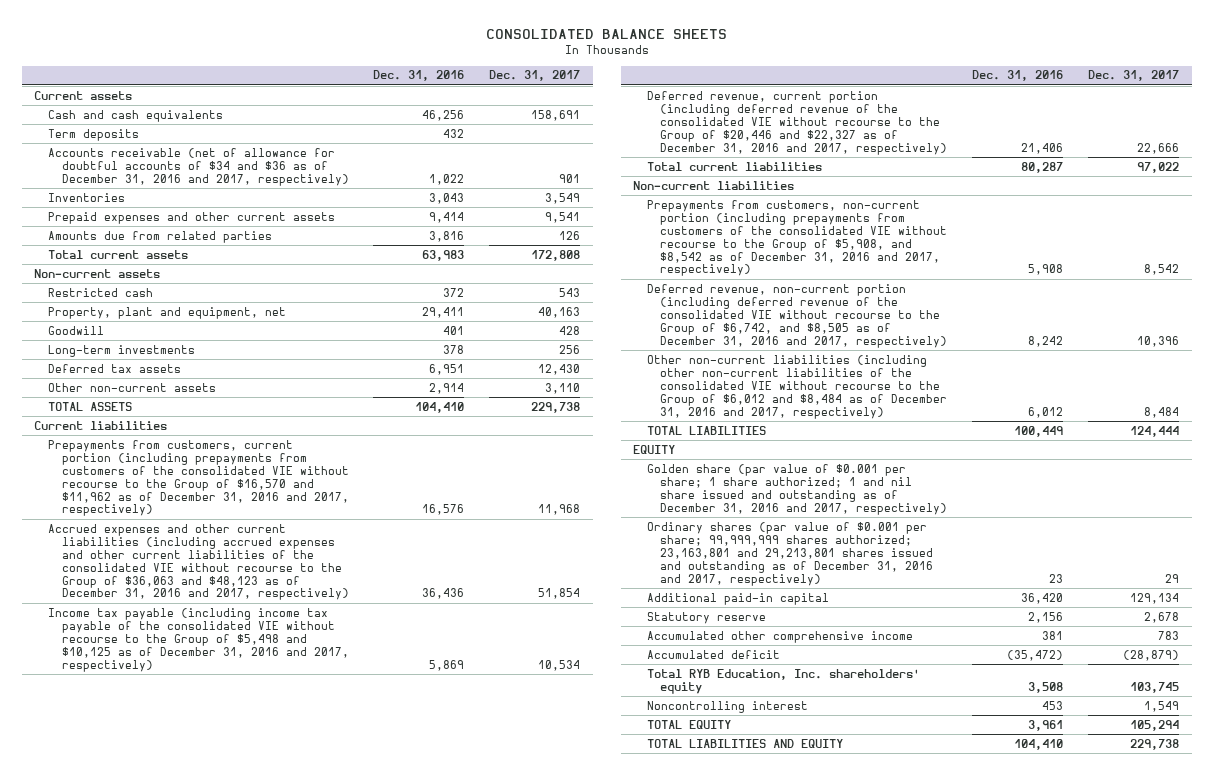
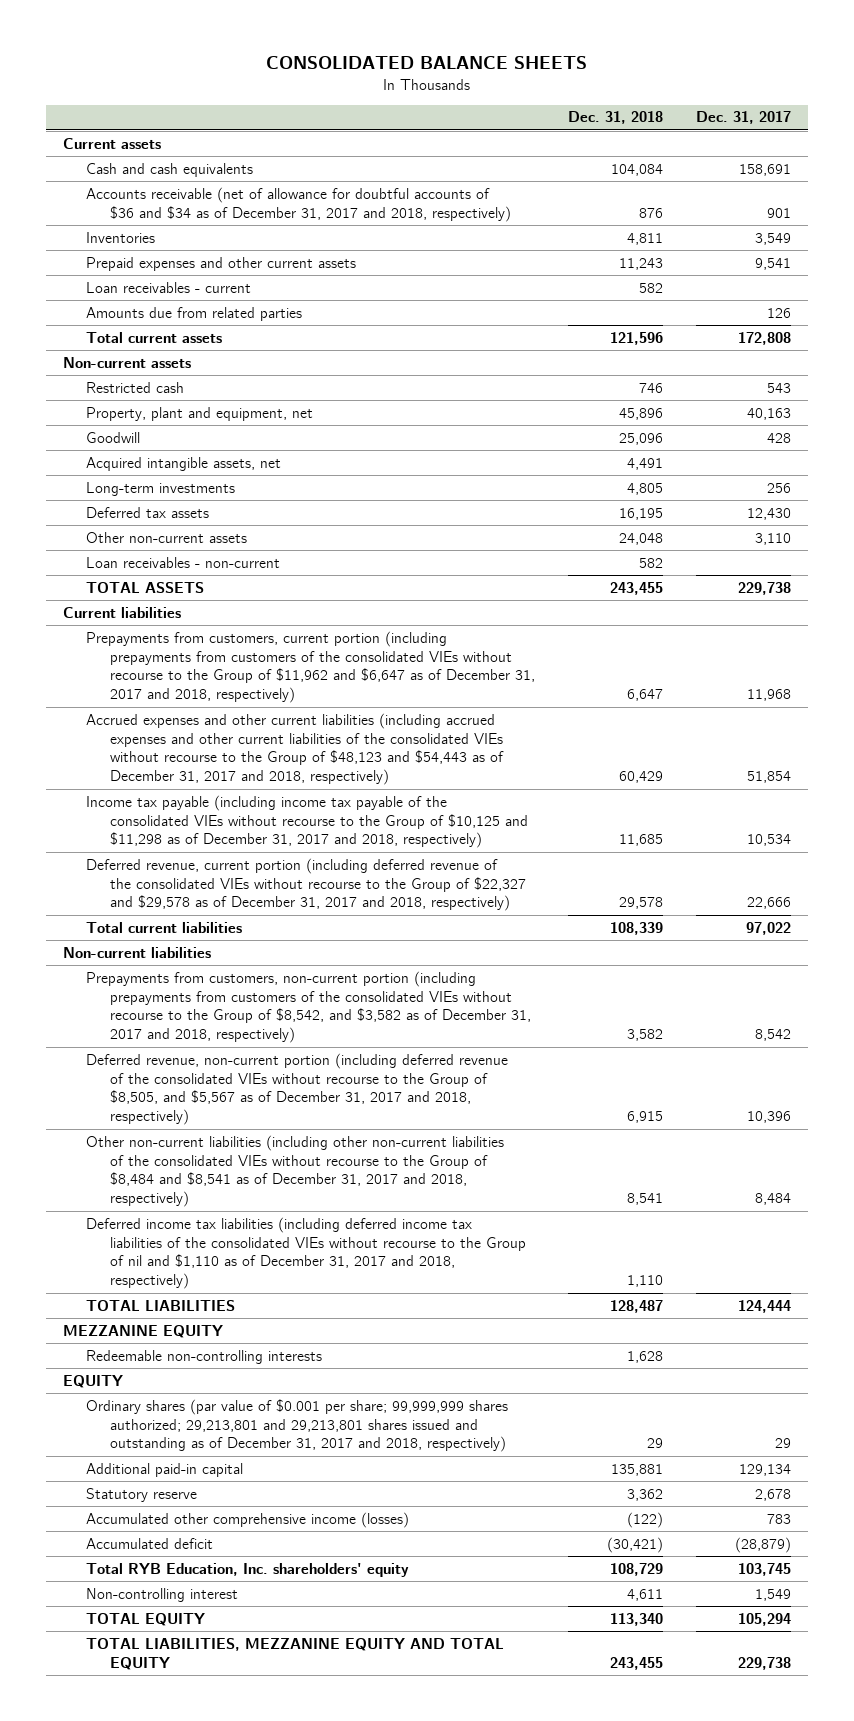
[373,70,465,82] Dec. 31, 2016 -> none
none -> [567,111,663,125] Dec. 31, 2018
[47,128,139,141] Term deposits -> none
[47,147,349,186] Accounts receivable (net of allowance for doubtful accounts of $34 and $36 as of December 31, 2016 and 2017, respectively) -> [86,186,511,222] Accounts receivable (net of allowance for doubtful accounts of $36 and $34 as of December 31, 2017 and 2018, respectively)
none -> [86,281,252,293] Loan receivables - current
none -> [86,456,282,471] Acquired intangible assets, net
none -> [86,556,281,568] Loan receivables - non-current
[47,439,349,517] Prepayments from customers, current portion (including prepayments from customers of the consolidated VIE without recourse to the Group of $16,570 and $11,962 as of December 31, 2016 and 2017, respectively) -> [86,630,535,704] Prepayments from customers, current portion (including prepayments from customers of the consolidated VIEs without recourse to the Group of $11,962 and $6,647 as of December 31, 2017 and 2018, respectively)
[47,523,349,601] Accrued expenses and other current liabilities (including accrued expenses and other current liabilities of the consolidated VIE without recourse to the Group of $36,063 and $48,123 as of December 31, 2016 and 2017, respectively) -> [86,712,504,786] Accrued expenses and other current liabilities (including accrued expenses and other current liabilities of the consolidated VIEs without recourse to the Group of $48,123 and $54,443 as of December 31, 2017 and 2018, respectively)
[47,607,349,672] Income tax payable (including income tax payable of the consolidated VIE without recourse to the Group of $5,498 and $10,125 as of December 31, 2016 and 2017, respectively) -> [86,794,528,849] Income tax payable (including income tax payable of the consolidated VIEs without recourse to the Group of $10,125 and $11,298 as of December 31, 2017 and 2018, respectively)
[646,90,948,155] Deferred revenue, current portion (including deferred revenue of the consolidated VIE without recourse to the Group of $20,446 and $22,327 as of December 31, 2016 and 2017, respectively) -> [86,857,526,912] Deferred revenue, current portion (including deferred revenue of the consolidated VIEs without recourse to the Group of $22,327 and $29,578 as of December 31, 2017 and 2018, respectively)
[646,199,948,277] Prepayments from customers, non-current portion (including prepayments from customers of the consolidated VIE without recourse to the Group of $5,908, and $8,542 as of December 31, 2016 and 2017, respectively) -> [86,970,531,1044] Prepayments from customers, non-current portion (including prepayments from customers of the consolidated VIEs without recourse to the Group of $8,542, and $3,582 as of December 31, 2017 and 2018, respectively)
[646,283,948,348] Deferred revenue, non-current portion (including deferred revenue of the consolidated VIE without recourse to the Group of $6,742, and $8,505 as of December 31, 2016 and 2017, respectively) -> [86,1052,509,1126] Deferred revenue, non-current portion (including deferred revenue of the consolidated VIEs without recourse to the Group of $8,505, and $5,567 as of December 31, 2017 and 2018, respectively)
[646,354,948,419] Other non-current liabilities (including other non-current liabilities of the consolidated VIE without recourse to the Group of $6,012 and $8,484 as of December 31, 2016 and 2017, respectively) -> [86,1134,505,1208] Other non-current liabilities (including other non-current liabilities of the consolidated VIEs without recourse to the Group of $8,484 and $8,541 as of December 31, 2017 and 2018, respectively)
none -> [86,1216,526,1290] Deferred income tax liabilities (including deferred income tax liabilities of the consolidated VIEs without recourse to the Group of nil and $1,110 as of December 31, 2017 and 2018, respectively)
none -> [62,1324,223,1338] MEZZANINE EQUITY
none -> [86,1349,323,1364] Redeemable non-controlling interests
[646,463,948,515] Golden share (par value of $0.001 per share; 1 share authorized; 1 and nil share issued and outstanding as of December 31, 2016 and 2017, respectively) -> none
[646,521,934,586] Ordinary shares (par value of $0.001 per share; 99,999,999 shares authorized; 23,163,801 and 29,213,801 shares issued and outstanding as of December 31, 2016 and 2017, respectively) -> [86,1398,509,1453] Ordinary shares (par value of $0.001 per share; 99,999,999 shares authorized; 29,213,801 and 29,213,801 shares issued and outstanding as of December 31, 2017 and 2018, respectively)
[646,630,913,643] Accumulated other comprehensive income -> [86,1511,410,1528] Accumulated other comprehensive income (losses)
[646,700,808,713] Noncontrolling interest -> [86,1587,239,1602] Non-controlling interest
[646,738,843,748] TOTAL LIABILITIES AND EQUITY -> [86,1637,505,1670] TOTAL LIABILITIES, MEZZANINE EQUITY AND TOTAL EQUITY

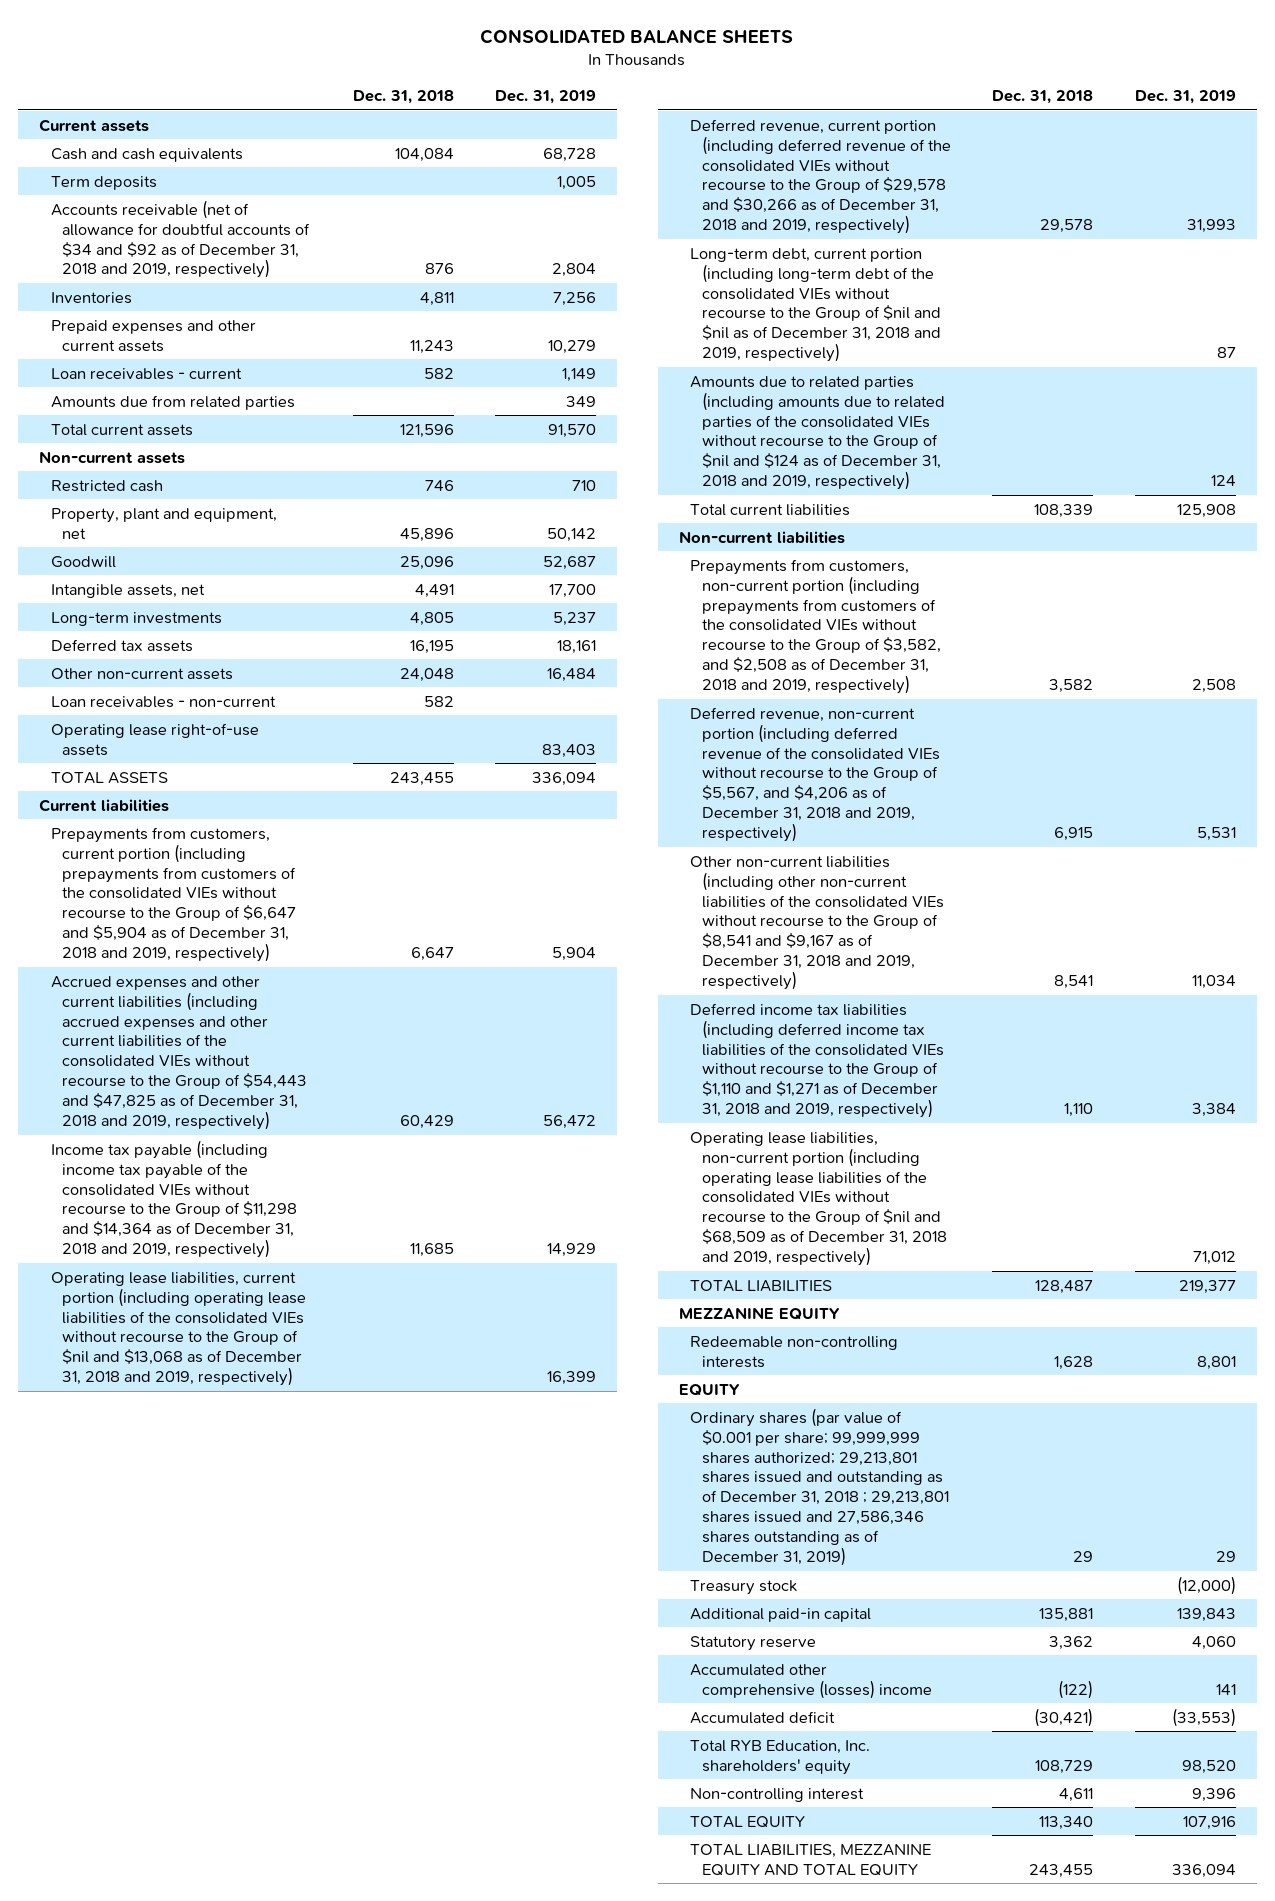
[696,111,792,125] Dec. 31, 2017 -> none
none -> [495,90,597,105] Dec. 31, 2019
none -> [50,175,157,190] Term deposits
[86,186,511,222] Accounts receivable (net of allowance for doubtful accounts of $36 and $34 as of December 31, 2017 and 2018, respectively) -> [50,199,311,279] Accounts receivable (net of allowance for doubtful accounts of $34 and $92 as of December 31, 2018 and 2019, respectively)
[86,456,282,471] Acquired intangible assets, net -> [50,583,205,598] Intangible assets, net
none -> [50,722,259,756] Operating lease right-of-use assets
[86,630,535,704] Prepayments from customers, current portion (including prepayments from customers of the consolidated VIEs without recourse to the Group of $11,962 and $6,647 as of December 31, 2017 and 2018, respectively) -> [50,826,297,963] Prepayments from customers, current portion (including prepayments from customers of the consolidated VIEs without recourse to the Group of $6,647 and $5,904 as of December 31, 2018 and 2019, respectively)
[86,712,504,786] Accrued expenses and other current liabilities (including accrued expenses and other current liabilities of the consolidated VIEs without recourse to the Group of $48,123 and $54,443 as of December 31, 2017 and 2018, respectively) -> [50,975,308,1131] Accrued expenses and other current liabilities (including accrued expenses and other current liabilities of the consolidated VIEs without recourse to the Group of $54,443 and $47,825 as of December 31, 2018 and 2019, respectively)
[86,794,528,849] Income tax payable (including income tax payable of the consolidated VIEs without recourse to the Group of $10,125 and $11,298 as of December 31, 2017 and 2018, respectively) -> [50,1139,298,1259] Income tax payable (including income tax payable of the consolidated VIEs without recourse to the Group of $11,298 and $14,364 as of December 31, 2018 and 2019, respectively)
none -> [50,1271,307,1387] Operating lease liabilities, current portion (including operating lease liabilities of the consolidated VIEs without recourse to the Group of $nil and $13,068 as of December 31, 2018 and 2019, respectively)
[86,857,526,912] Deferred revenue, current portion (including deferred revenue of the consolidated VIEs without recourse to the Group of $22,327 and $29,578 as of December 31, 2017 and 2018, respectively) -> [690,118,951,235] Deferred revenue, current portion (including deferred revenue of the consolidated VIEs without recourse to the Group of $29,578 and $30,266 as of December 31, 2018 and 2019, respectively)
none -> [690,247,941,363] Long-term debt, current portion (including long-term debt of the consolidated VIEs without recourse to the Group of $nil and $nil as of December 31, 2018 and 2019, respectively)
none -> [690,375,945,491] Amounts due to related parties (including amounts due to related parties of the consolidated VIEs without recourse to the Group of $nil and $124 as of December 31, 2018 and 2019, respectively)
[86,970,531,1044] Prepayments from customers, non-current portion (including prepayments from customers of the consolidated VIEs without recourse to the Group of $8,542, and $3,582 as of December 31, 2017 and 2018, respectively) -> [690,558,941,695] Prepayments from customers, non-current portion (including prepayments from customers of the consolidated VIEs without recourse to the Group of $3,582, and $2,508 as of December 31, 2018 and 2019, respectively)
[86,1052,509,1126] Deferred revenue, non-current portion (including deferred revenue of the consolidated VIEs without recourse to the Group of $8,505, and $5,567 as of December 31, 2017 and 2018, respectively) -> [690,706,940,843] Deferred revenue, non-current portion (including deferred revenue of the consolidated VIEs without recourse to the Group of $5,567, and $4,206 as of December 31, 2018 and 2019, respectively)
[86,1134,505,1208] Other non-current liabilities (including other non-current liabilities of the consolidated VIEs without recourse to the Group of $8,484 and $8,541 as of December 31, 2017 and 2018, respectively) -> [690,855,944,991] Other non-current liabilities (including other non-current liabilities of the consolidated VIEs without recourse to the Group of $8,541 and $9,167 as of December 31, 2018 and 2019, respectively)
[86,1216,526,1290] Deferred income tax liabilities (including deferred income tax liabilities of the consolidated VIEs without recourse to the Group of nil and $1,110 as of December 31, 2017 and 2018, respectively) -> [690,1002,944,1119] Deferred income tax liabilities (including deferred income tax liabilities of the consolidated VIEs without recourse to the Group of $1,110 and $1,271 as of December 31, 2018 and 2019, respectively)
none -> [690,1131,947,1267] Operating lease liabilities, non-current portion (including operating lease liabilities of the consolidated VIEs without recourse to the Group of $nil and $68,509 as of December 31, 2018 and 2019, respectively)
[86,1398,509,1453] Ordinary shares (par value of $0.001 per share; 99,999,999 shares authorized; 29,213,801 and 29,213,801 shares issued and outstanding as of December 31, 2017 and 2018, respectively) -> [690,1407,949,1567] Ordinary shares (par value of $0.001 per share; 99,999,999 shares authorized; 29,213,801 shares issued and outstanding as of December 31, 2018 ; 29,213,801 shares issued and 27,586,346 shares outstanding as of December 31, 2019)
none -> [690,1579,798,1595] Treasury stock
[86,1511,410,1528] Accumulated other comprehensive income (losses) -> [690,1663,932,1699] Accumulated other comprehensive (losses) income

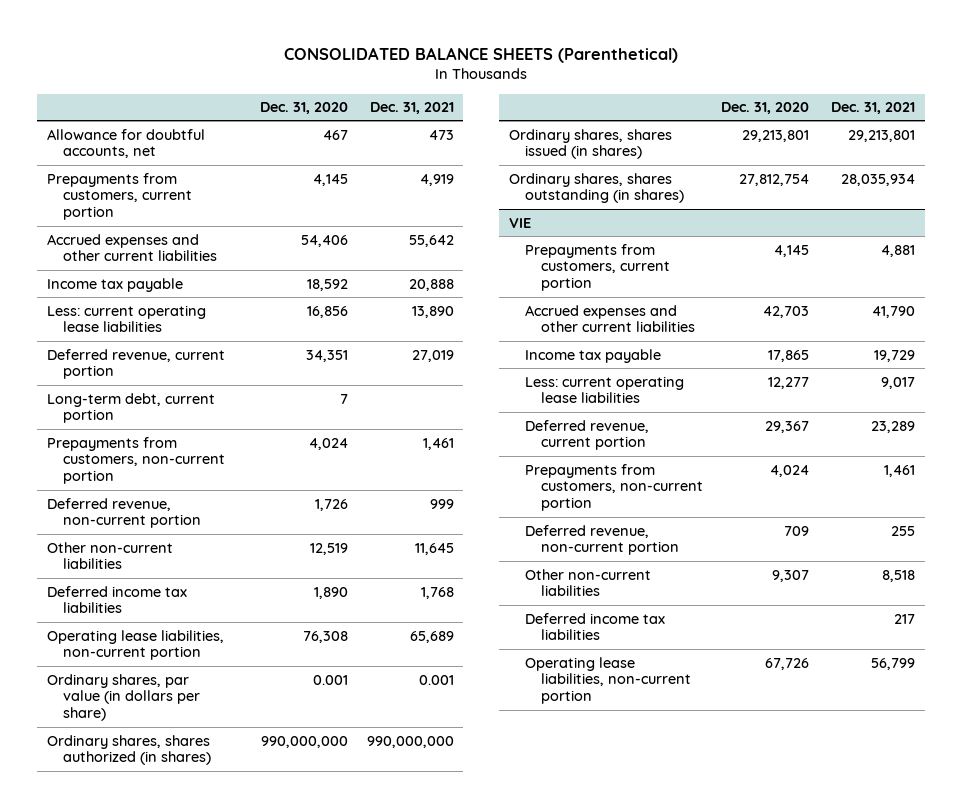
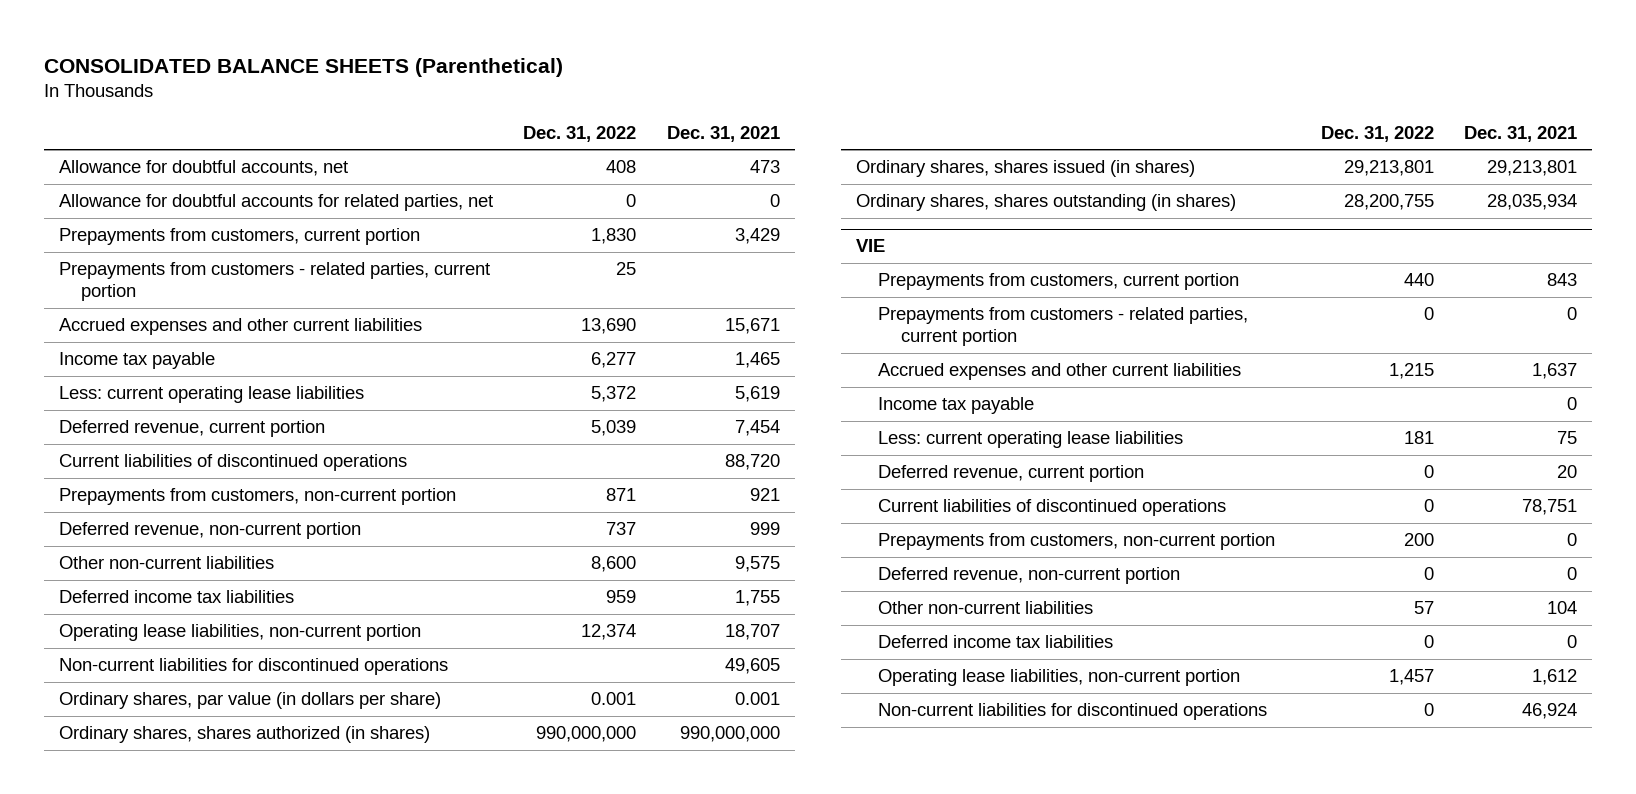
[259,102,348,115] Dec. 31, 2020 -> none
none -> [523,126,637,143] Dec. 31, 2022
[46,392,215,424] Long-term debt, current portion -> none
none -> [59,194,494,212] Allowance for doubtful accounts for related parties, net
[419,173,454,186] 4,919 -> [734,228,780,245] 3,429
none -> [59,262,491,302] Prepayments from customers - related parties, current portion
[408,234,454,247] 55,642 -> [724,318,780,335] 15,671
[408,278,454,291] 20,888 -> [734,352,780,369] 1,465
[411,305,454,318] 13,890 -> [734,386,780,403] 5,619
[411,349,454,362] 27,019 -> [734,420,780,437] 7,454
none -> [59,454,408,472] Current liabilities of discontinued operations
[422,437,454,450] 1,461 -> [749,488,780,502] 921
[414,542,454,555] 11,645 -> [734,556,780,573] 9,575
[420,586,454,599] 1,768 -> [734,590,780,607] 1,755
[409,630,454,643] 65,689 -> [724,624,780,641] 18,707
none -> [59,658,449,676] Non-current liabilities for discontinued operations
[881,244,916,257] 4,881 -> [1547,273,1578,287] 843
none -> [878,307,1249,347] Prepayments from customers - related parties, current portion
[872,305,916,318] 41,790 -> [1532,363,1578,380] 1,637
[874,349,916,362] 19,729 -> [1567,397,1578,411] 0
[881,376,916,389] 9,017 -> [1557,431,1578,445] 75
[871,420,916,433] 23,289 -> [1557,465,1578,479] 20
none -> [878,499,1227,517] Current liabilities of discontinued operations
[884,464,916,477] 1,461 -> [1567,533,1578,547] 0
[891,525,916,536] 255 -> [1567,567,1578,581] 0
[882,569,916,582] 8,518 -> [1547,601,1578,615] 104
[894,613,916,624] 217 -> [1567,635,1578,649] 0
[871,657,916,670] 56,799 -> [1532,669,1578,686] 1,612
none -> [878,703,1268,721] Non-current liabilities for discontinued operations

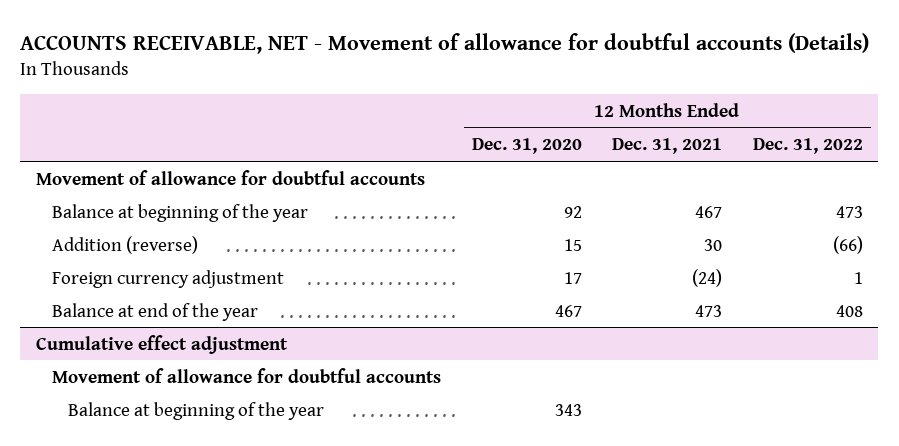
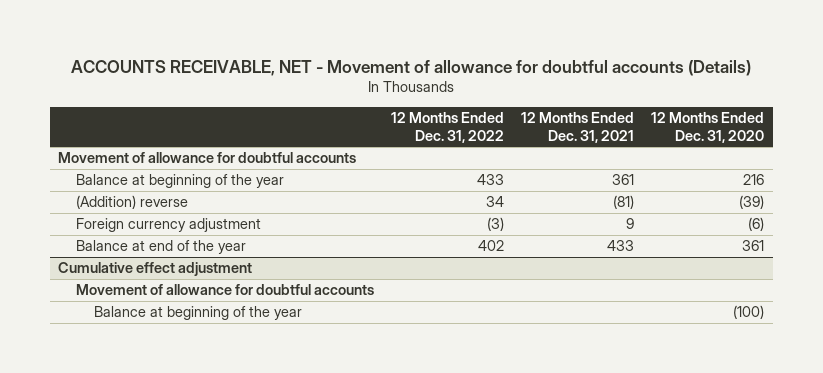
[563,205,582,218] 92 -> [743,174,765,186] 216
[695,205,723,218] 467 -> [612,174,635,186] 361
[836,205,864,218] 473 -> [477,174,505,186] 433
[51,235,198,254] Addition (reverse) -> [76,195,189,210] (Addition) reverse
[563,238,582,251] 15 -> [739,195,765,210] (39)
[704,238,723,251] 30 -> [613,195,635,210] (81)
[833,235,864,254] (66) -> [486,196,505,208] 34
[563,271,582,284] 17 -> [748,217,765,232] (6)
[692,268,723,287] (24) -> [626,218,635,230] 9
[854,271,864,284] 1 -> [487,217,505,232] (3)
[554,304,582,317] 467 -> [742,240,765,252] 361
[695,304,723,317] 473 -> [607,240,635,252] 433
[836,304,864,317] 408 -> [478,240,505,252] 402
[554,403,582,416] 343 -> [733,305,765,320] (100)

